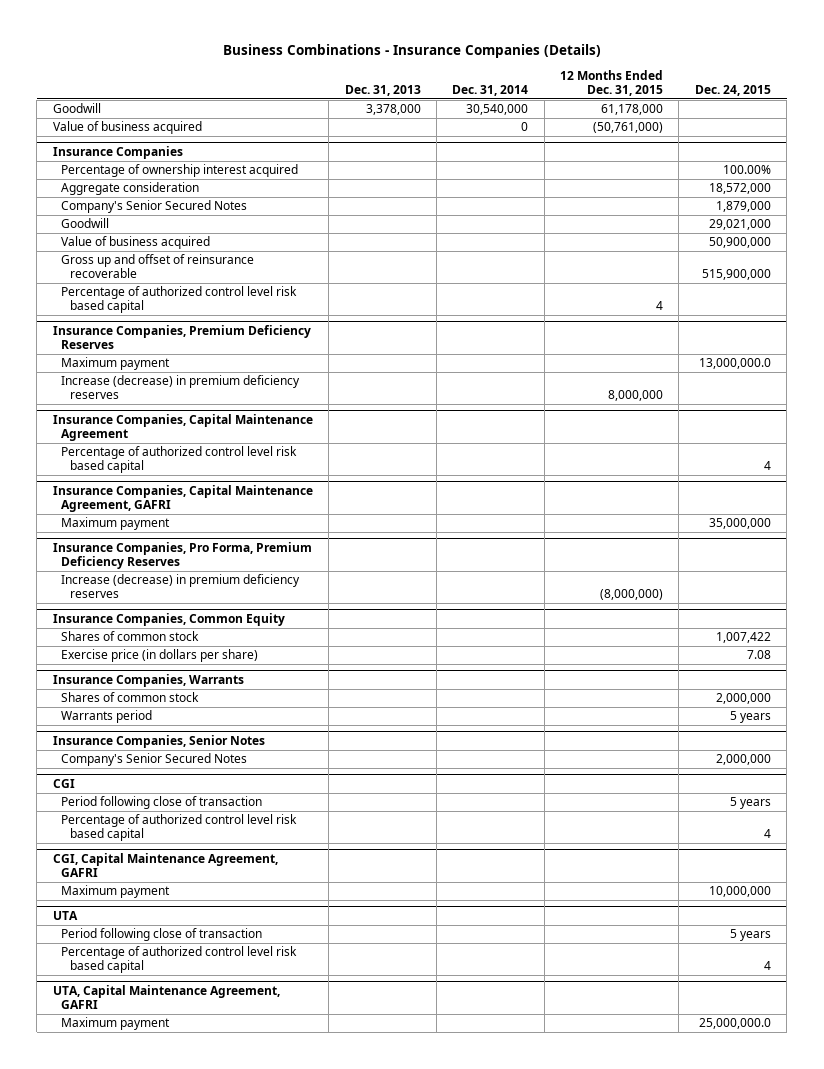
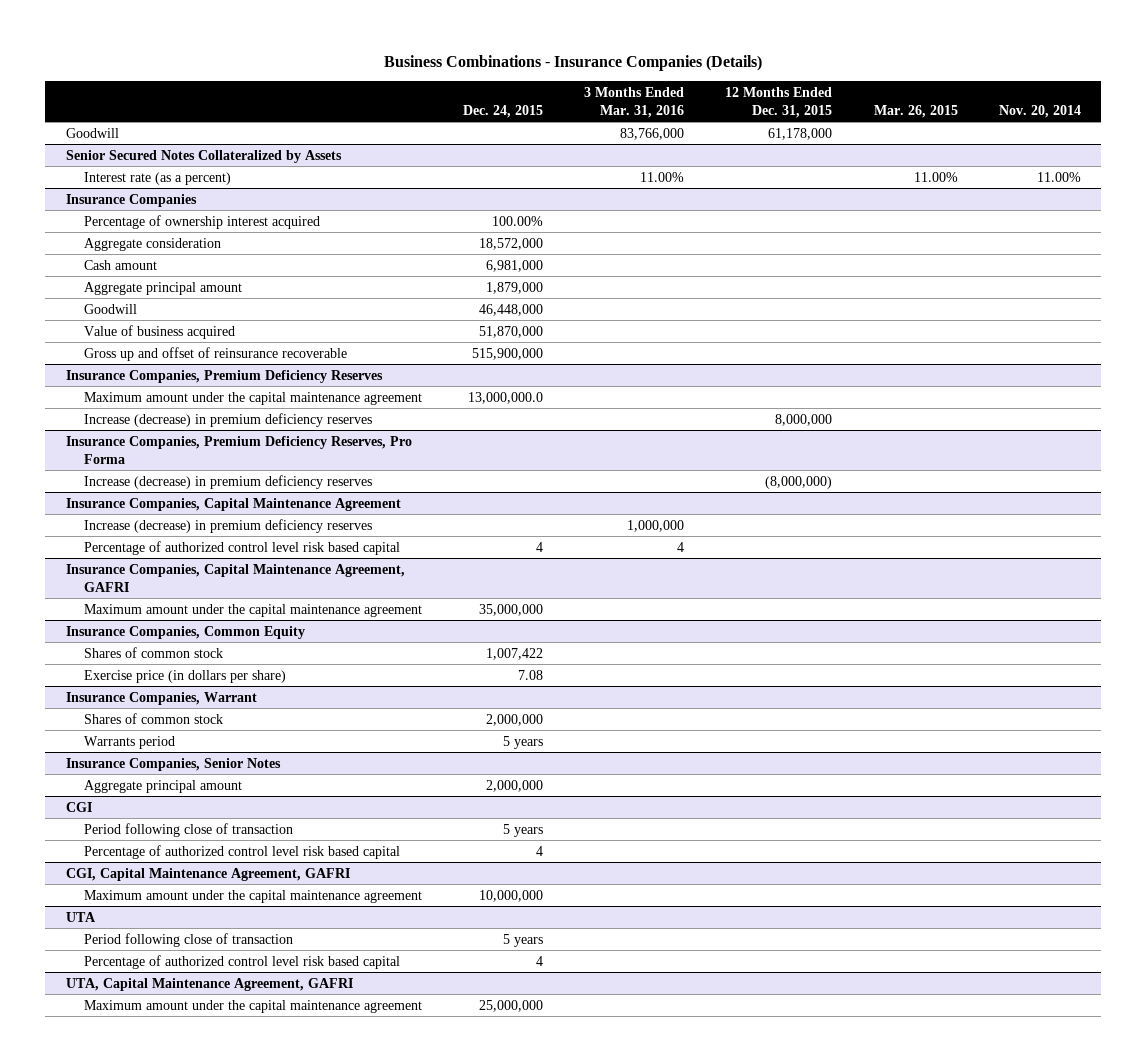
[344,85,421,97] Dec. 31, 2013 -> none
[452,85,529,97] Dec. 31, 2014 -> none
none -> [584,86,685,118] 3 Months Ended Mar. 31, 2016
none -> [873,104,958,118] Mar. 26, 2015
none -> [998,104,1081,118] Nov. 20, 2014
[52,121,202,135] Value of business acquired -> none
none -> [65,149,342,163] Senior Secured Notes Collateralized by Assets
none -> [84,171,232,185] Interest rate (as a percent)
none -> [84,259,158,270] Cash amount
[61,200,248,214] Company's Senior Secured Notes -> [84,281,243,295] Aggregate principal amount
[708,219,771,231] 29,021,000 -> [479,303,544,316] 46,448,000
[708,237,771,249] 50,900,000 -> [479,325,544,338] 51,870,000
[61,286,298,314] Percentage of authorized control level risk based capital -> none
[61,357,171,371] Maximum payment -> [84,391,423,405] Maximum amount under the capital maintenance agreement
none -> [65,435,412,464] Insurance Companies, Premium Deficiency Reserves, Pro Forma
none -> [84,474,373,489] Increase (decrease) in premium deficiency reserves
none -> [84,518,373,533] Increase (decrease) in premium deficiency reserves
[52,542,312,570] Insurance Companies, Pro Forma, Premium Deficiency Reserves -> none
[61,574,301,599] Increase (decrease) in premium deficiency reserves -> none
[61,517,171,531] Maximum payment -> [84,603,423,617] Maximum amount under the capital maintenance agreement
[52,674,244,688] Insurance Companies, Warrants -> [65,691,257,705] Insurance Companies, Warrant
[61,753,248,767] Company's Senior Secured Notes -> [84,779,243,793] Aggregate principal amount
[61,885,171,899] Maximum payment -> [84,889,423,903] Maximum amount under the capital maintenance agreement
[61,1017,171,1031] Maximum payment -> none
none -> [84,999,423,1013] Maximum amount under the capital maintenance agreement

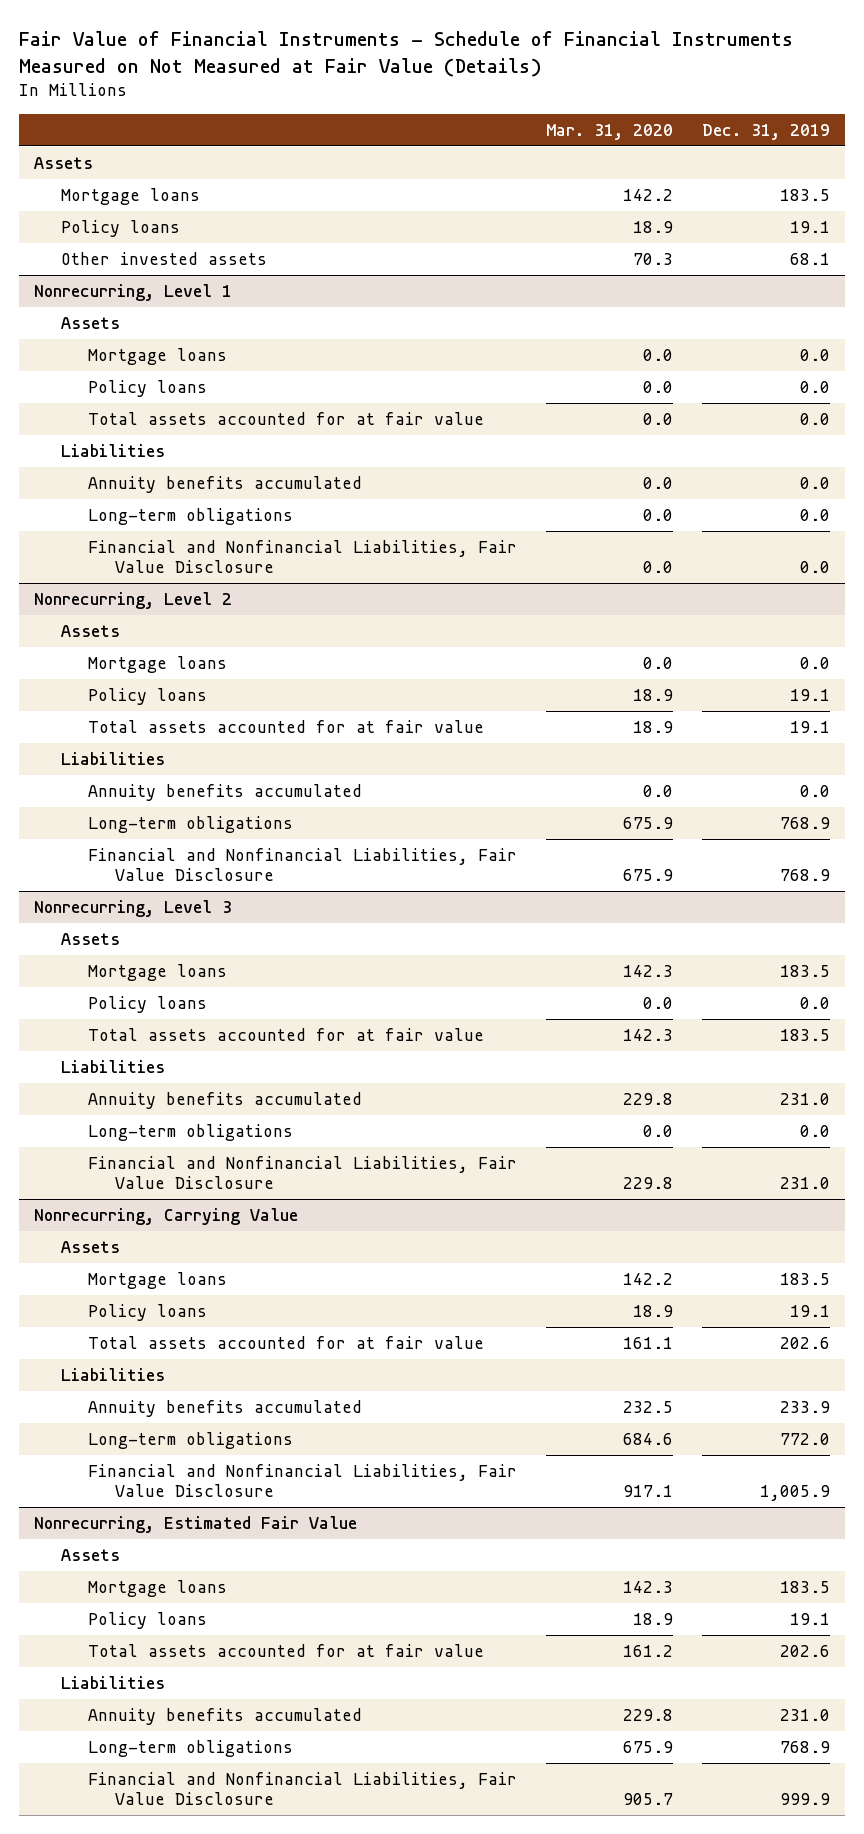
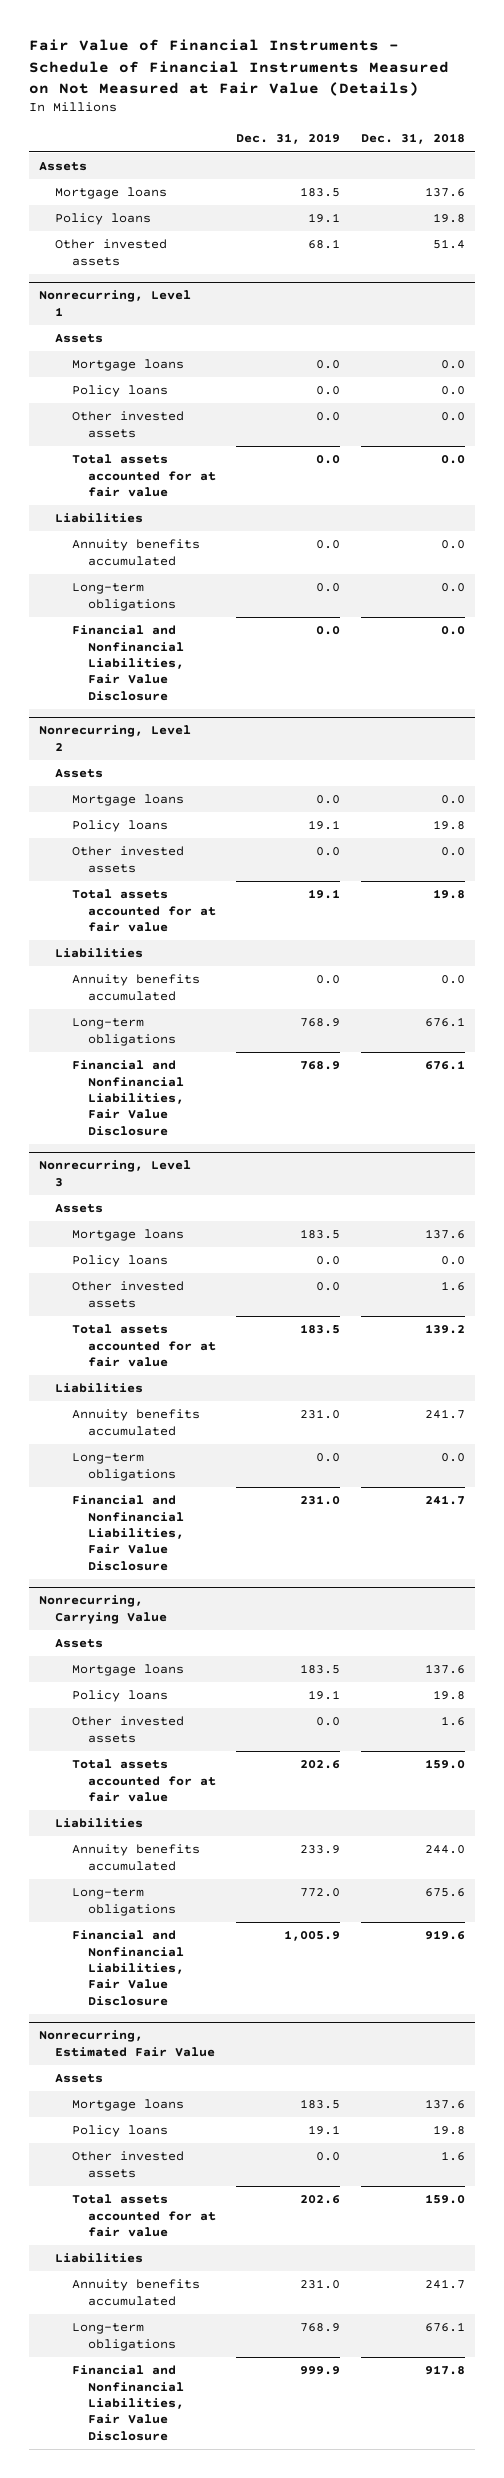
[546,123,674,140] Mar. 31, 2020 -> none
none -> [360,133,465,145] Dec. 31, 2018
none -> [71,411,184,438] Other invested assets
none -> [71,846,184,873] Other invested assets
none -> [71,1281,184,1308] Other invested assets
none -> [71,1716,184,1743] Other invested assets
none -> [71,2151,184,2178] Other invested assets

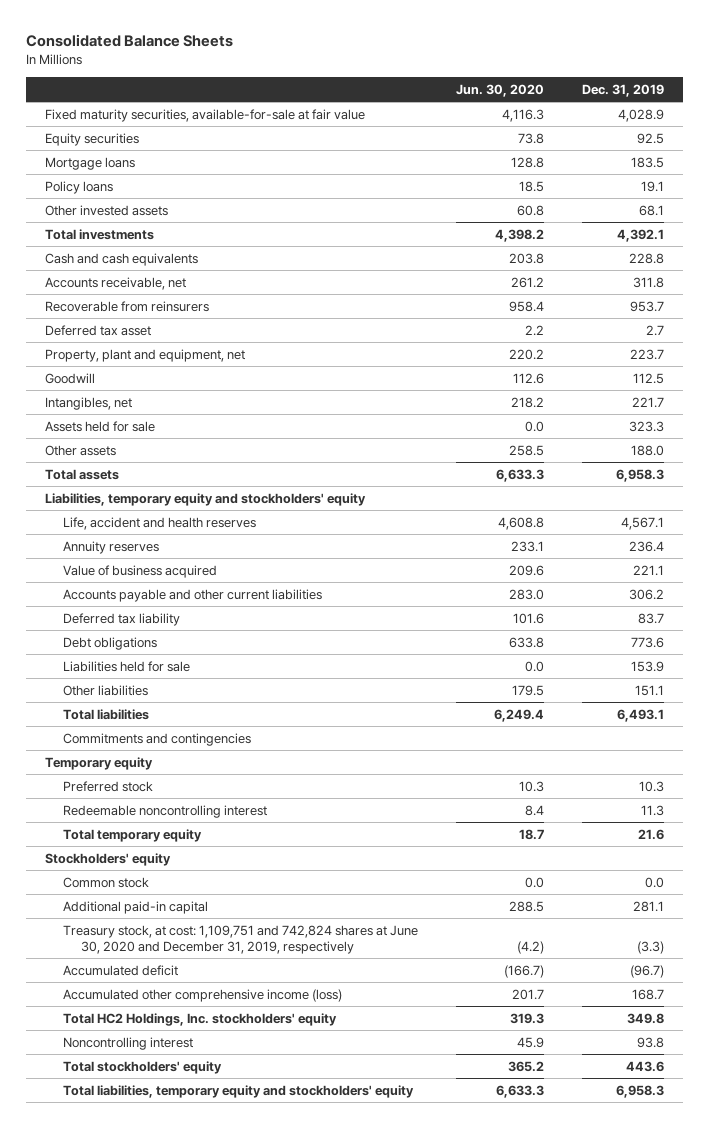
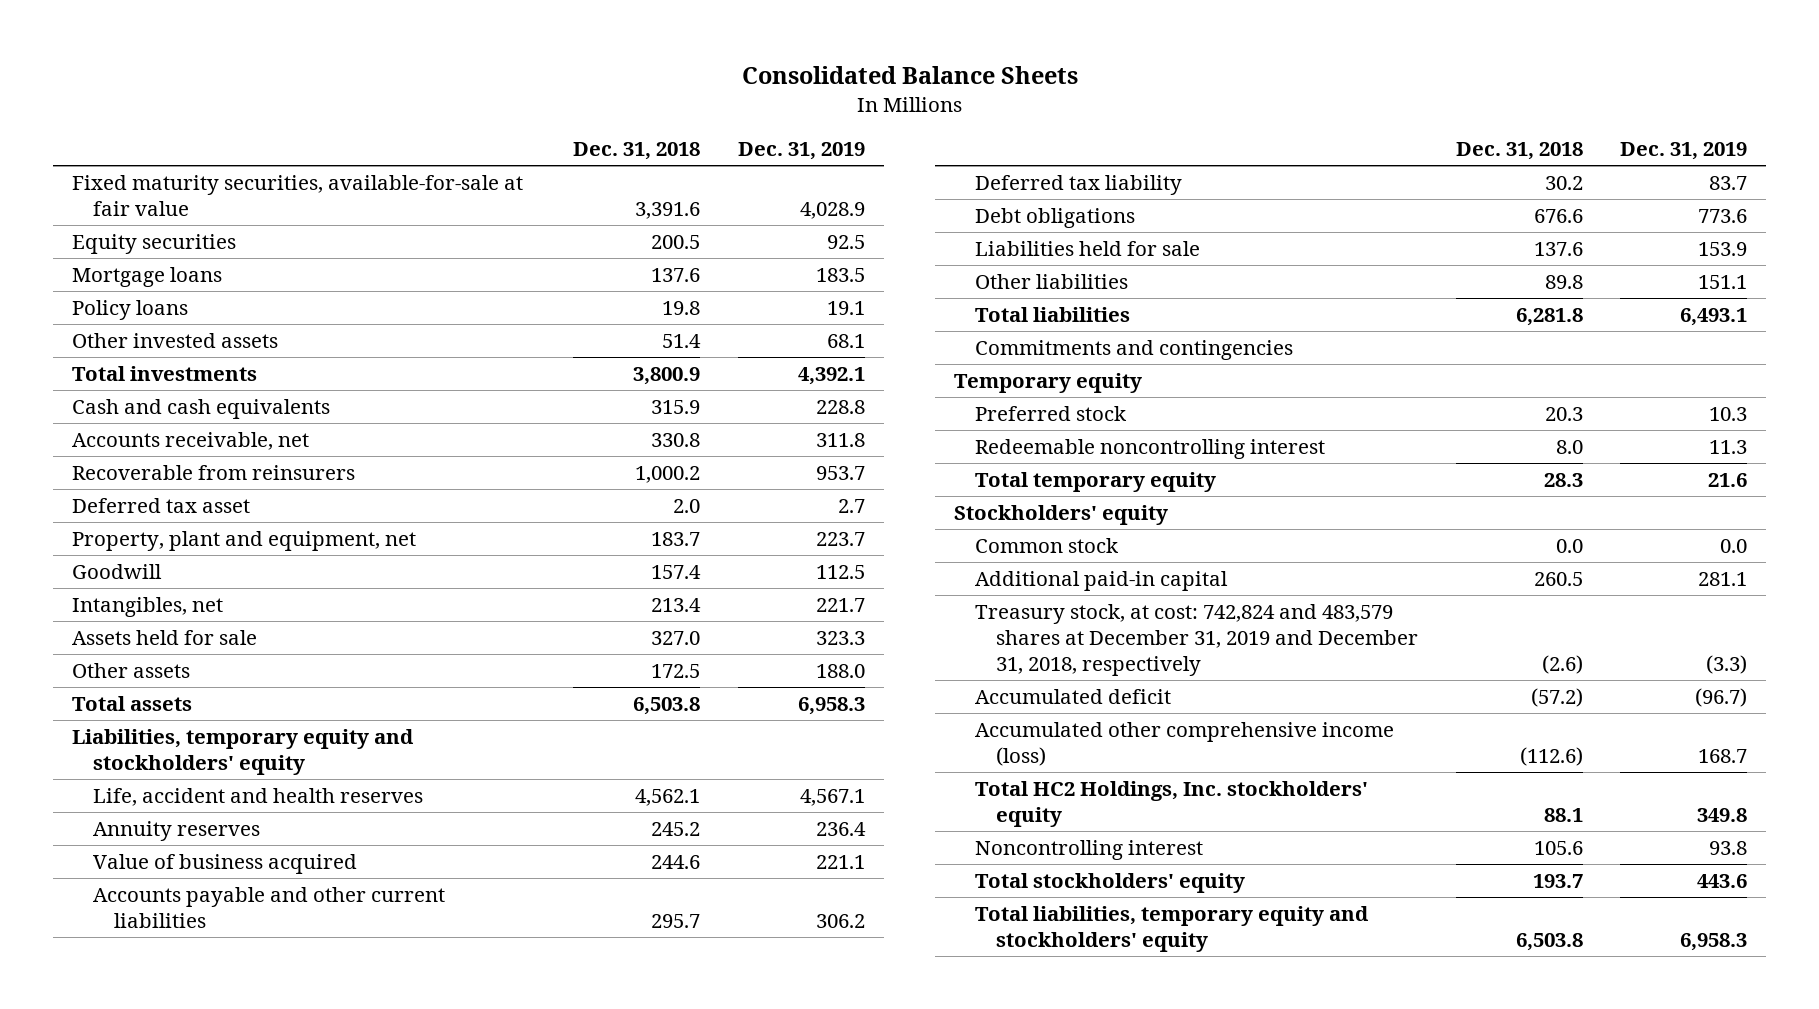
[455,83,544,97] Jun. 30, 2020 -> none
none -> [573,141,701,160] Dec. 31, 2018
[62,924,418,955] Treasury stock, at cost: 1,109,751 and 742,824 shares at June 30, 2020 and December 31, 2019, respectively -> [974,603,1418,676] Treasury stock, at cost: 742,824 and 483,579 shares at December 31, 2019 and December 31, 2018, respectively

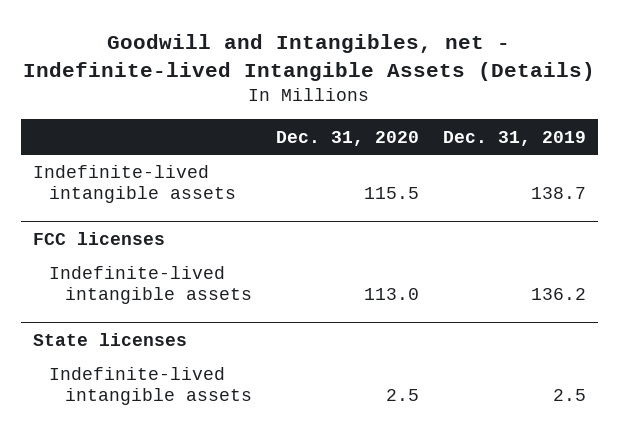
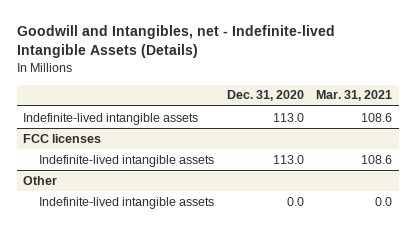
[443,130,587,146] Dec. 31, 2019 -> none
none -> [316,90,393,102] Mar. 31, 2021
[363,187,419,200] 115.5 -> [272,112,304,122] 113.0
[32,332,187,346] State licenses -> [23,175,58,185] Other
[385,389,419,402] 2.5 -> [286,196,304,206] 0.0

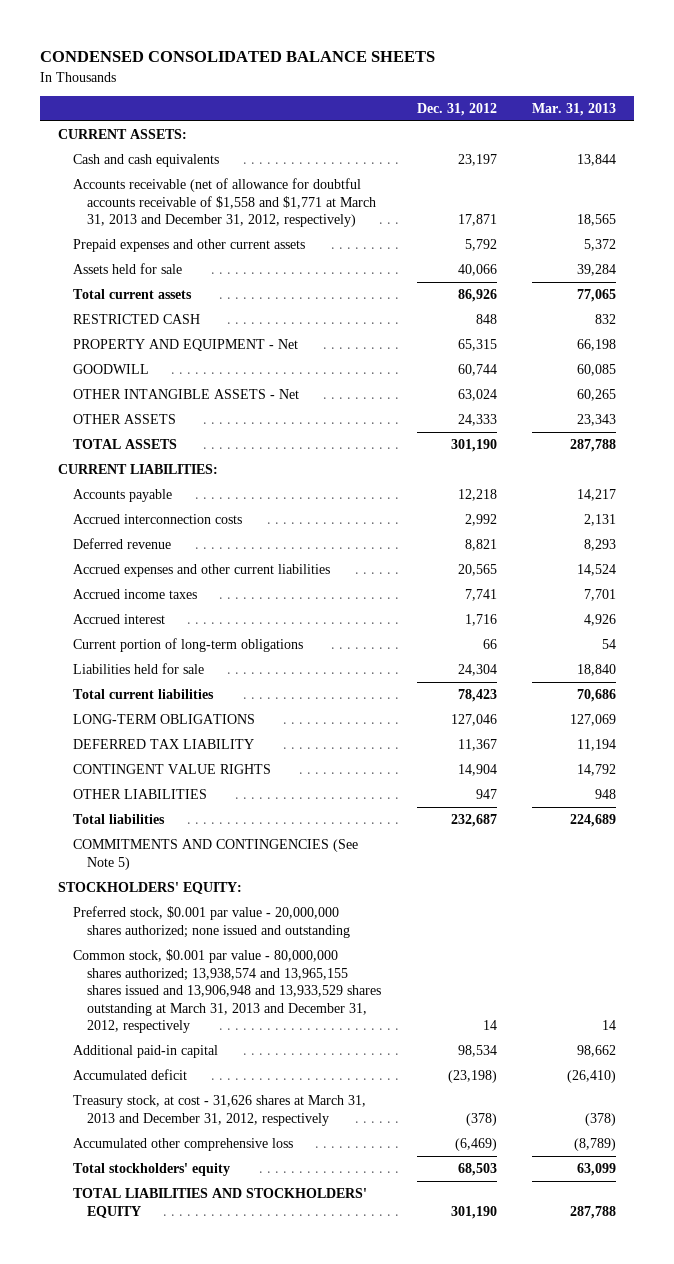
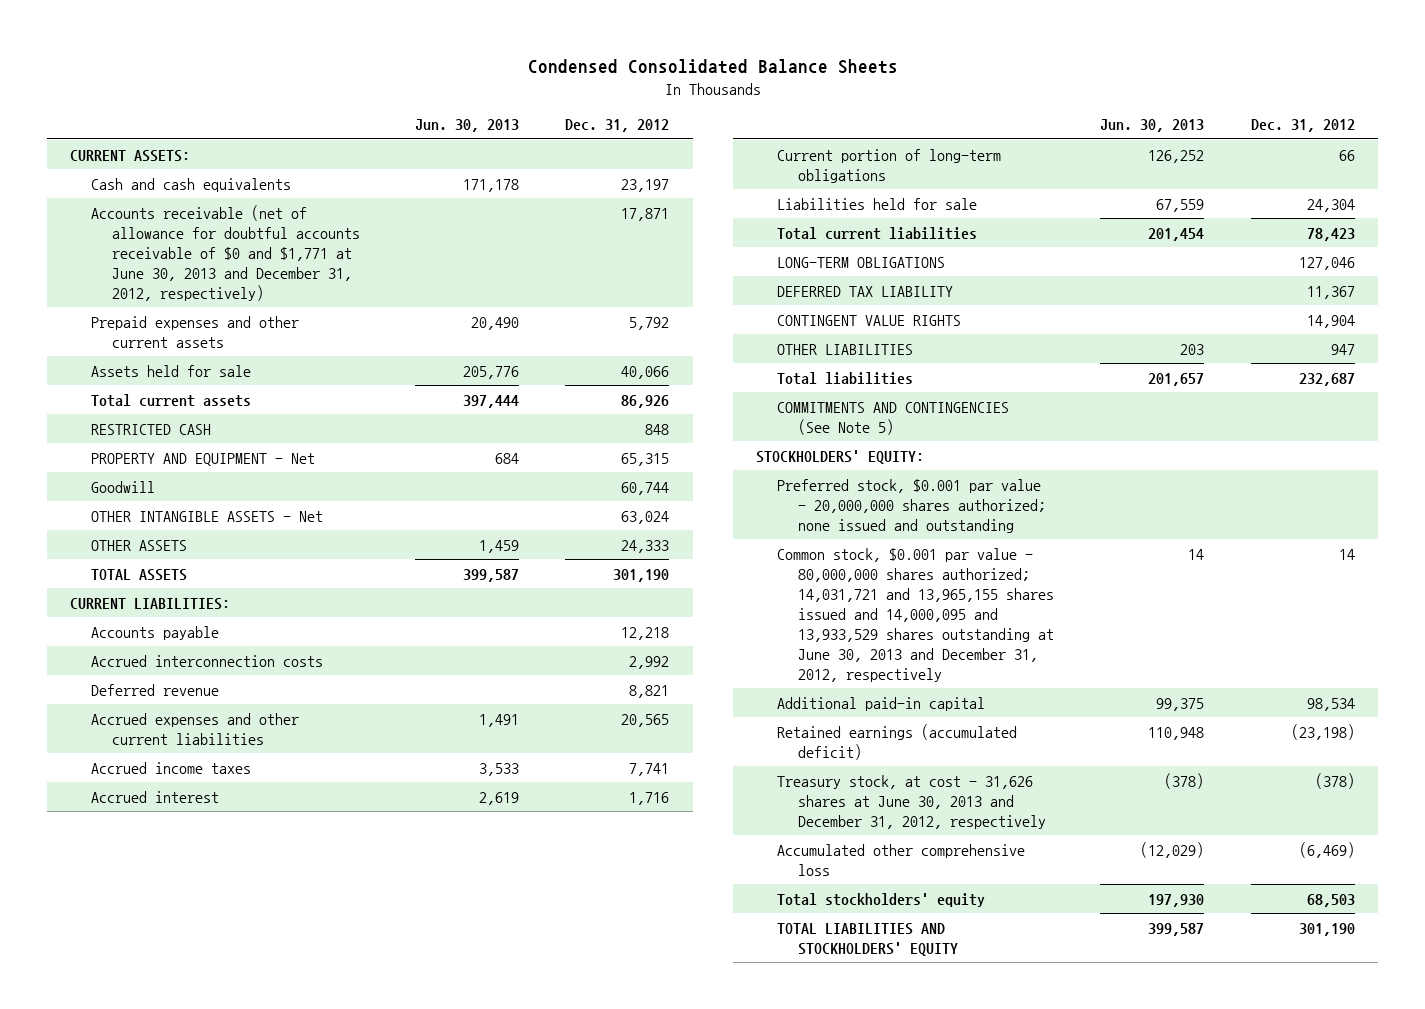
[40,51,436,63] CONDENSED CONSOLIDATED BALANCE SHEETS -> [527,58,898,74] Condensed Consolidated Balance Sheets
[532,102,617,116] Mar. 31, 2013 -> none
none -> [414,119,519,133] Jun. 30, 2013
[72,178,376,228] Accounts receivable (net of allowance for doubtful accounts receivable of $1,558 and $1,771 at March 31, 2013 and December 31, 2012, respectively) -> [91,204,360,301] Accounts receivable (net of allowance for doubtful accounts receivable of $0 and $1,771 at June 30, 2013 and December 31, 2012, respectively)
[72,364,149,375] GOODWILL -> [91,480,156,493] Goodwill
[72,949,381,1034] Common stock, $0.001 par value - 80,000,000 shares authorized; 13,938,574 and 13,965,155 shares issued and 13,906,948 and 13,933,529 shares outstanding at March 31, 2013 and December 31, 2012, respectively -> [776,547,1054,682] Common stock, $0.001 par value - 80,000,000 shares authorized; 14,031,721 and 13,965,155 shares issued and 14,000,095 and 13,933,529 shares outstanding at June 30, 2013 and December 31, 2012, respectively
[72,1069,187,1081] Accumulated deficit -> [776,723,1017,760] Retained earnings (accumulated deficit)
[72,1095,366,1126] Treasury stock, at cost - 31,626 shares at March 31, 2013 and December 31, 2012, respectively -> [776,774,1046,829] Treasury stock, at cost - 31,626 shares at June 30, 2013 and December 31, 2012, respectively

